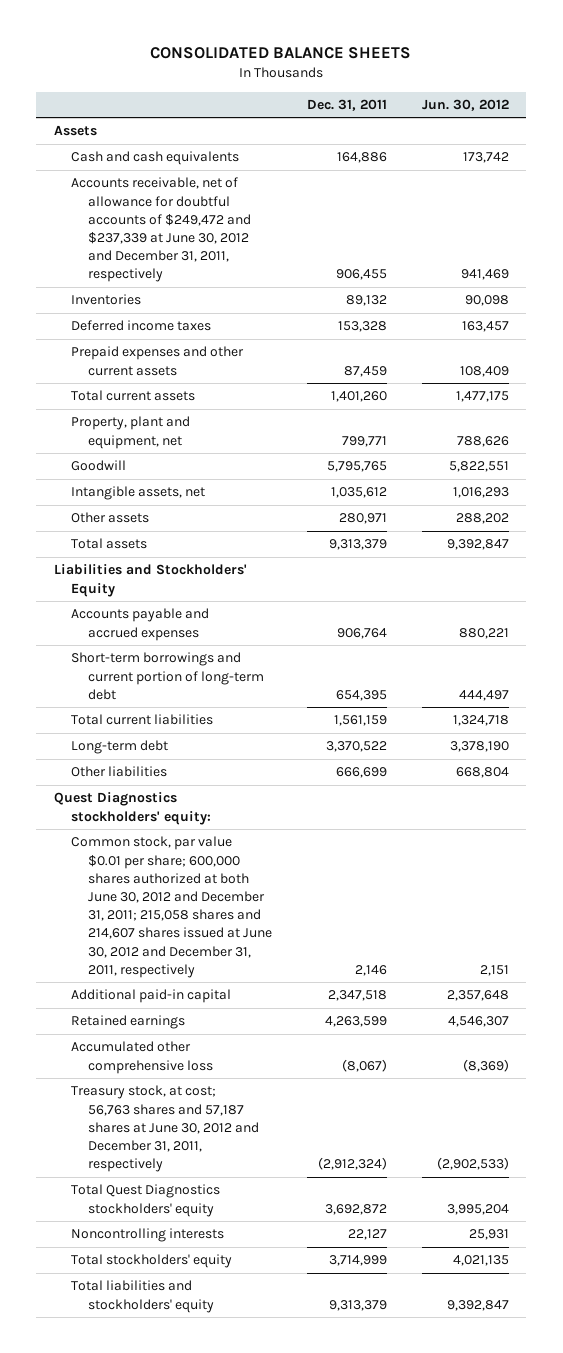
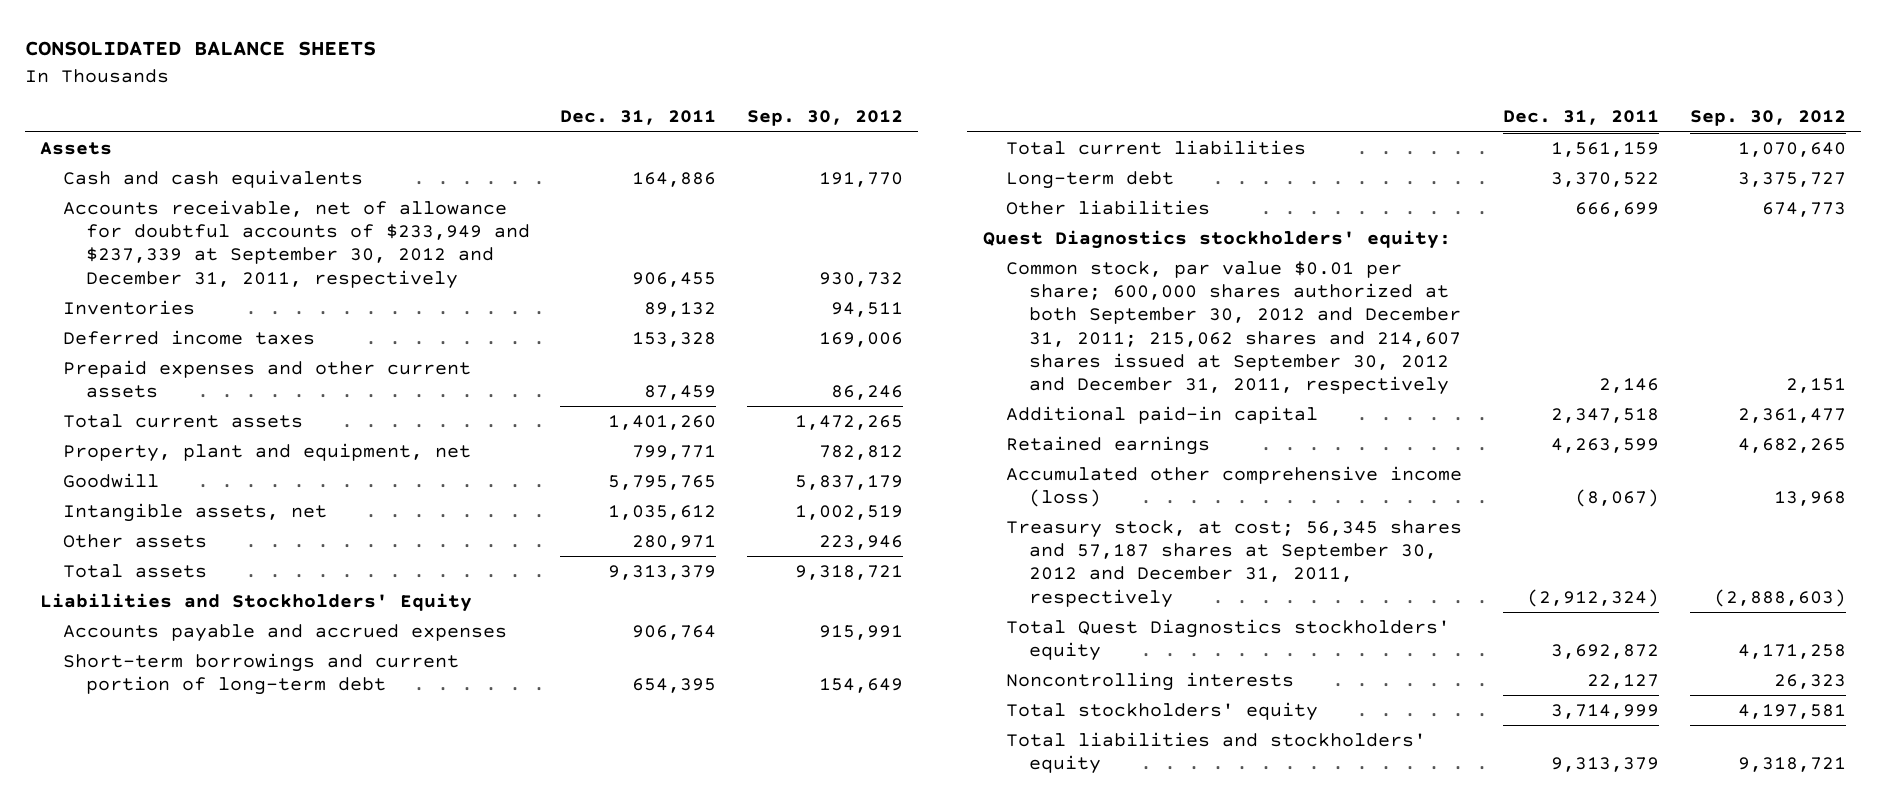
[422,98,510,111] Jun. 30, 2012 -> none
none -> [746,110,903,127] Sep. 30, 2012
[71,177,252,283] Accounts receivable, net of allowance for doubtful accounts of $249,472 and $237,339 at June 30, 2012 and December 31, 2011, respectively -> [62,199,530,289] Accounts receivable, net of allowance for doubtful accounts of $233,949 and $237,339 at September 30, 2012 and December 31, 2011, respectively
[71,836,273,978] Common stock, par value $0.01 per share; 600,000 shares authorized at both June 30, 2012 and December 31, 2011; 215,058 shares and 214,607 shares issued at June 30, 2012 and December 31, 2011, respectively -> [1005,260,1461,396] Common stock, par value $0.01 per share; 600,000 shares authorized at both September 30, 2012 and December 31, 2011; 215,062 shares and 214,607 shares issued at September 30, 2012 and December 31, 2011, respectively
[71,1041,214,1074] Accumulated other comprehensive loss -> [1005,465,1462,508] Accumulated other comprehensive income (loss)
[71,1085,260,1173] Treasury stock, at cost; 56,763 shares and 57,187 shares at June 30, 2012 and December 31, 2011, respectively -> [1005,519,1462,608] Treasury stock, at cost; 56,345 shares and 57,187 shares at September 30, 2012 and December 31, 2011, respectively

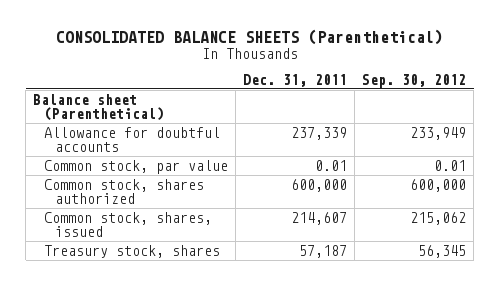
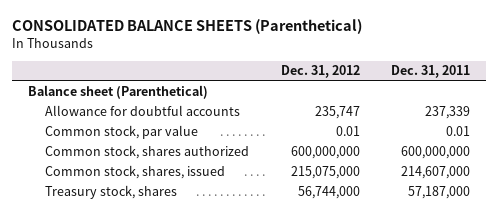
[362,73,467,88] Sep. 30, 2012 -> none
none -> [280,65,360,79] Dec. 31, 2012
[291,178,348,192] 600,000 -> [401,146,471,160] 600,000,000
[291,211,348,225] 214,607 -> [401,166,471,180] 214,607,000
[299,244,348,258] 57,187 -> [408,186,471,200] 57,187,000

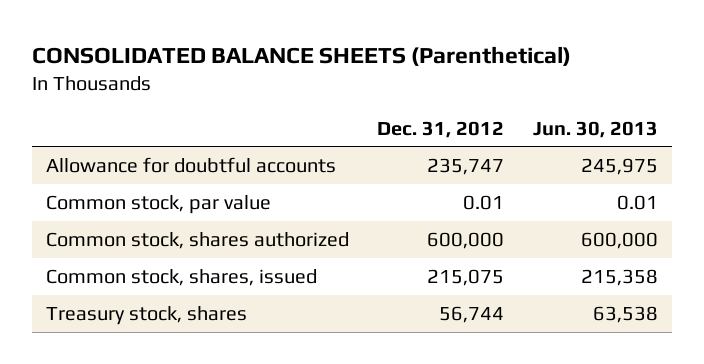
[391,65,471,79] Dec. 31, 2011 -> none
none -> [532,120,658,138] Jun. 30, 2013
[27,85,208,100] Balance sheet (Parenthetical) -> none
[290,146,360,160] 600,000,000 -> [427,231,505,249] 600,000
[290,166,360,180] 215,075,000 -> [427,268,505,286] 215,075
[297,186,360,200] 56,744,000 -> [439,305,505,323] 56,744

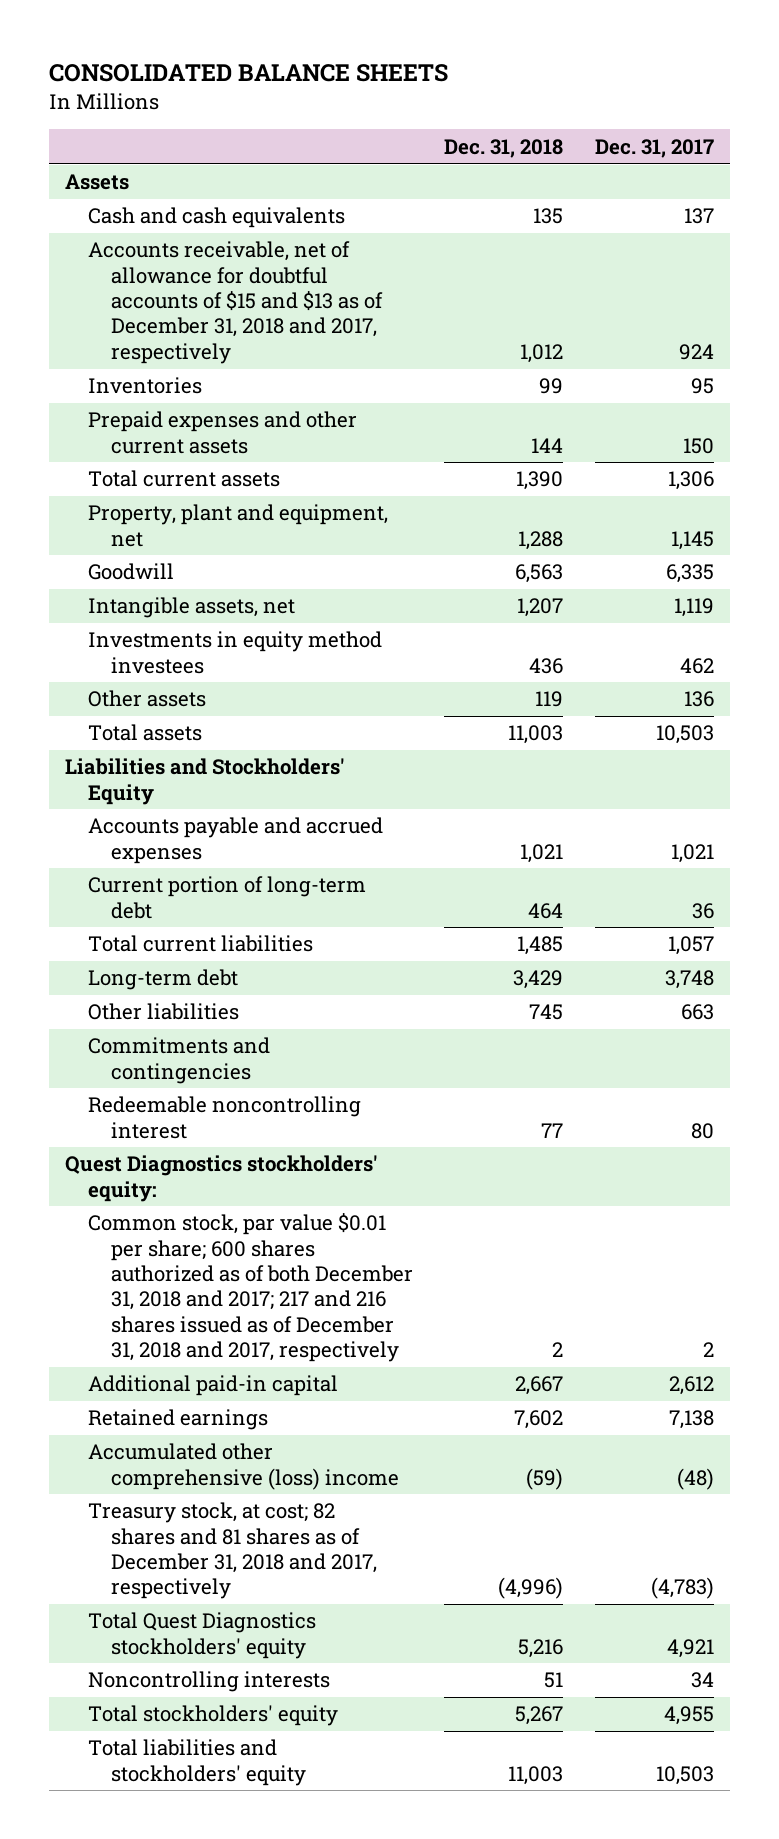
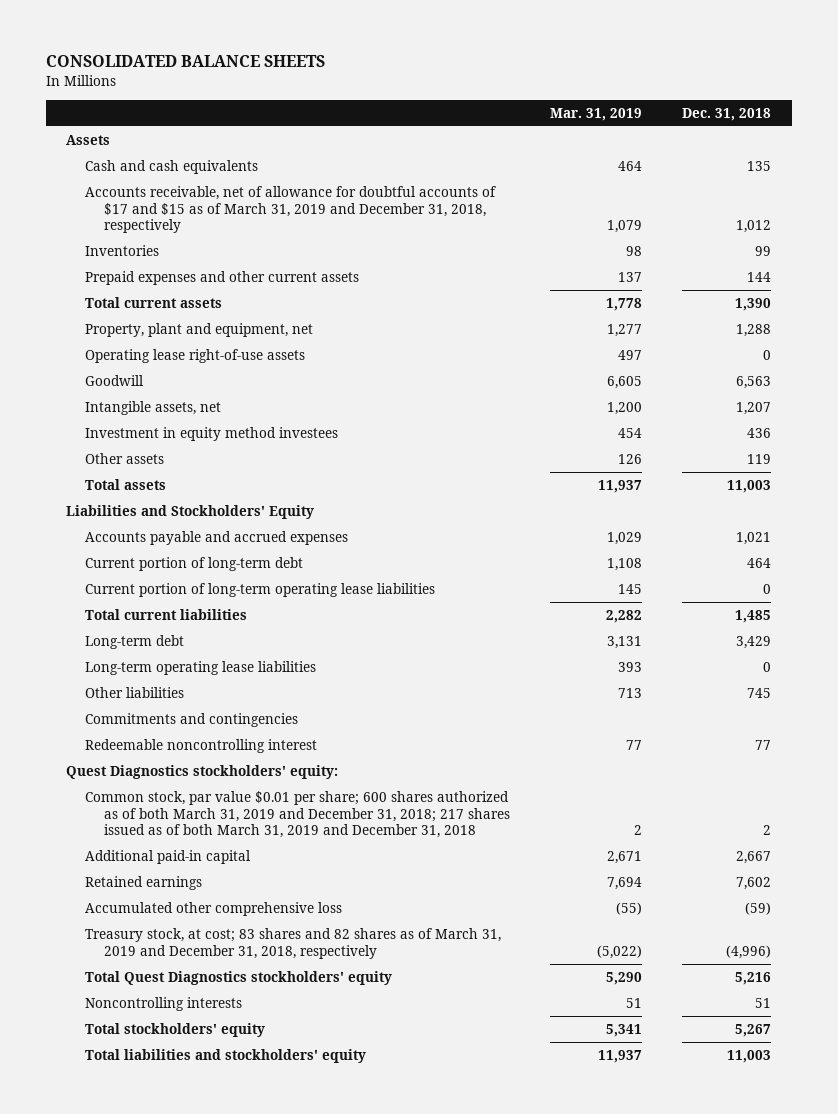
[594,138,714,158] Dec. 31, 2017 -> none
none -> [550,107,643,121] Mar. 31, 2019
[88,241,383,364] Accounts receivable, net of allowance for doubtful accounts of $15 and $13 as of December 31, 2018 and 2017, respectively -> [85,185,497,234] Accounts receivable, net of allowance for doubtful accounts of $17 and $15 as of March 31, 2019 and December 31, 2018, respectively
none -> [85,348,306,363] Operating lease right-of-use assets
[88,631,383,674] Investments in equity method investees -> [85,426,339,441] Investment in equity method investees
none -> [85,582,436,597] Current portion of long-term operating lease liabilities
none -> [85,660,317,675] Long-term operating lease liabilities
[88,1213,413,1363] Common stock, par value $0.01 per share; 600 shares authorized as of both December 31, 2018 and 2017; 217 and 216 shares issued as of December 31, 2018 and 2017, respectively -> [85,790,511,839] Common stock, par value $0.01 per share; 600 shares authorized as of both March 31, 2019 and December 31, 2018; 217 shares issued as of both March 31, 2019 and December 31, 2018
[88,1443,399,1490] Accumulated other comprehensive (loss) income -> [85,901,343,916] Accumulated other comprehensive loss
[88,1502,377,1600] Treasury stock, at cost; 82 shares and 81 shares as of December 31, 2018 and 2017, respectively -> [85,927,502,959] Treasury stock, at cost; 83 shares and 82 shares as of March 31, 2019 and December 31, 2018, respectively

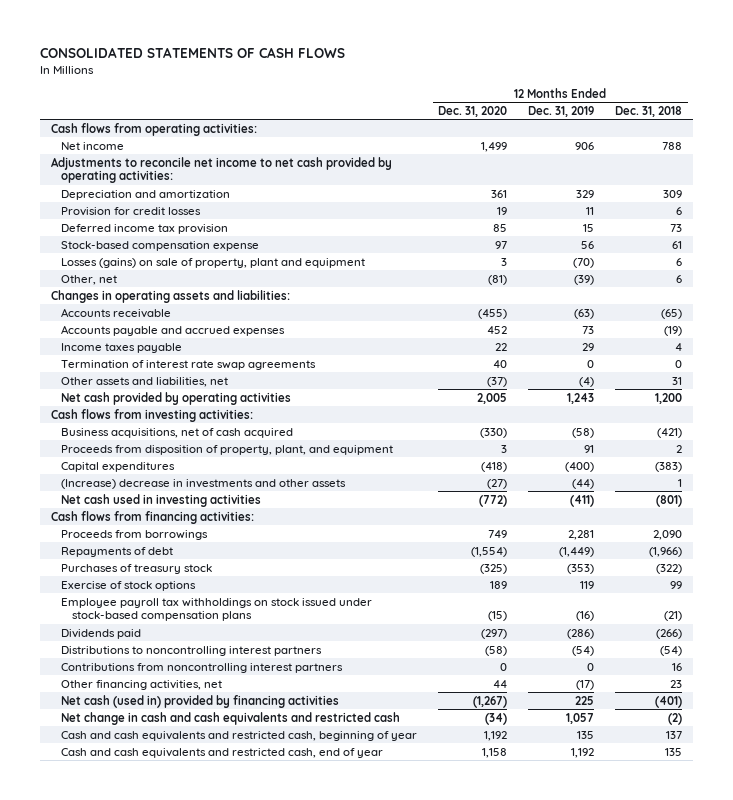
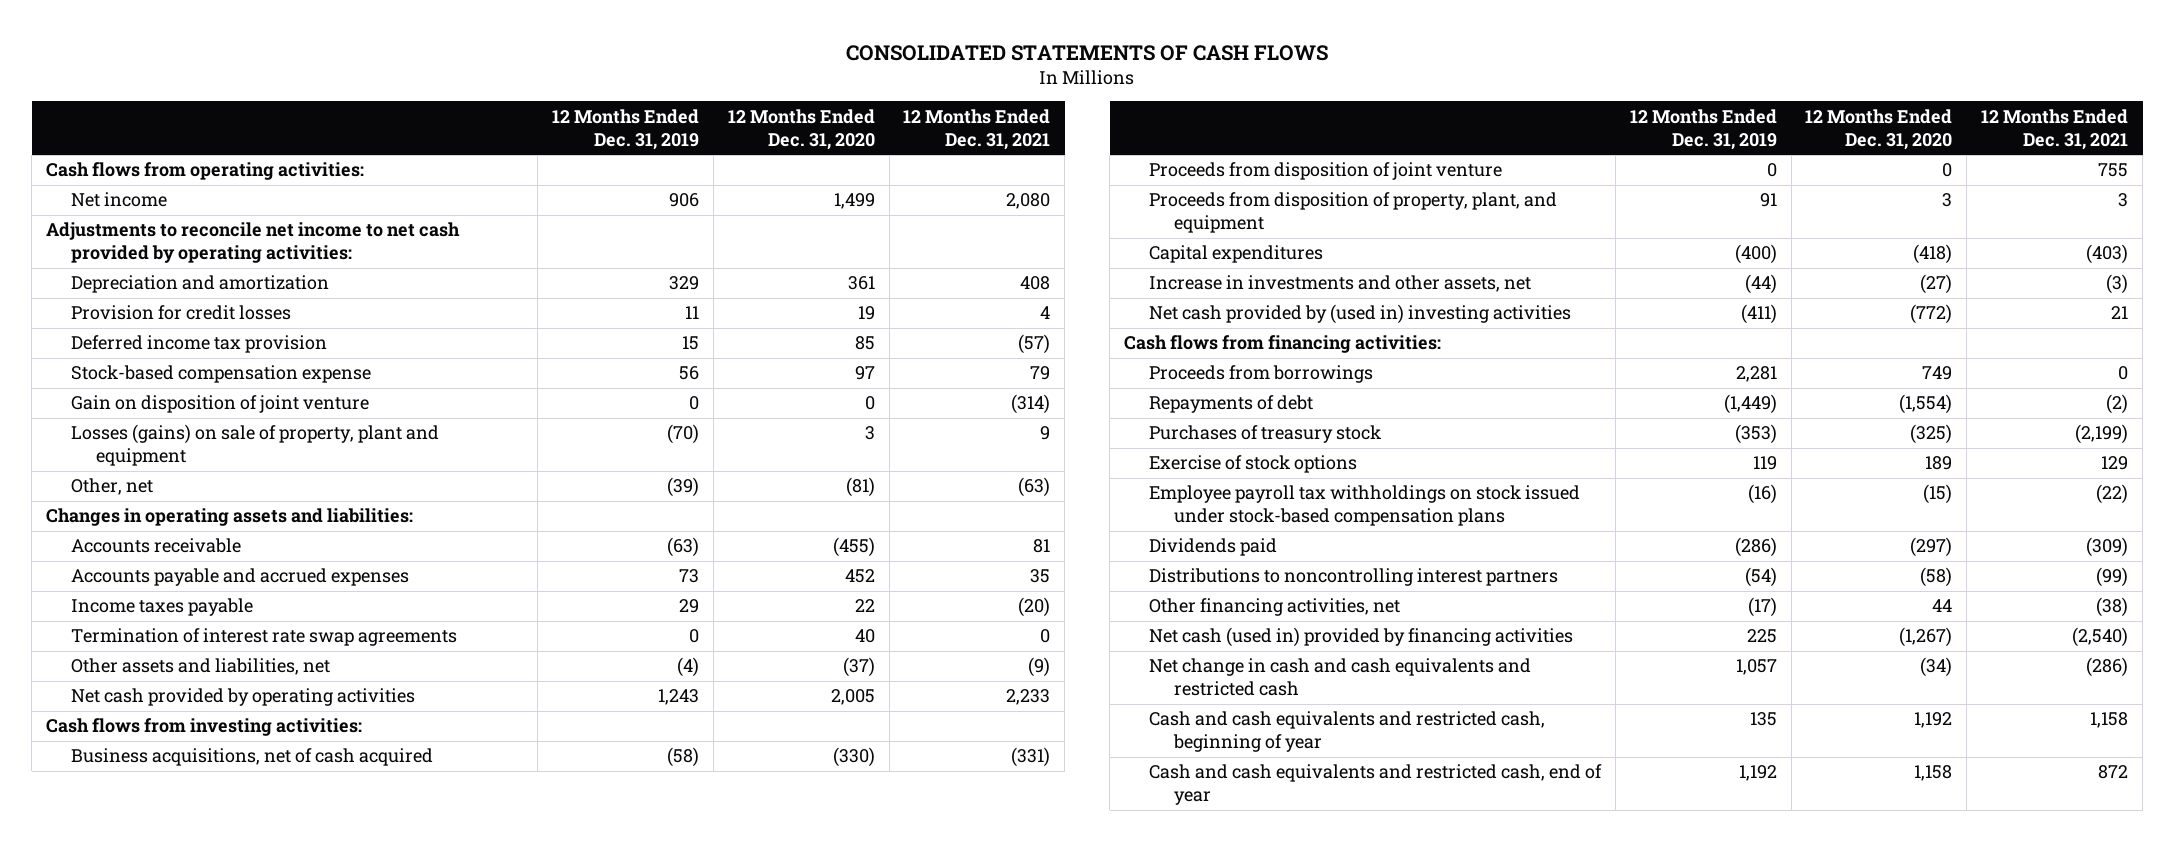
[615,105,683,117] Dec. 31, 2018 -> none
none -> [903,108,1051,150] 12 Months Ended Dec. 31, 2021
none -> [71,395,370,414] Gain on disposition of joint venture
none -> [1148,162,1502,181] Proceeds from disposition of joint venture
[61,478,347,489] (Increase) decrease in investments and other assets -> [1148,275,1531,293] Increase in investments and other assets, net
[61,493,262,507] Net cash used in investing activities -> [1148,304,1571,325] Net cash provided by (used in) investing activities
[61,662,344,673] Contributions from noncontrolling interest partners -> none

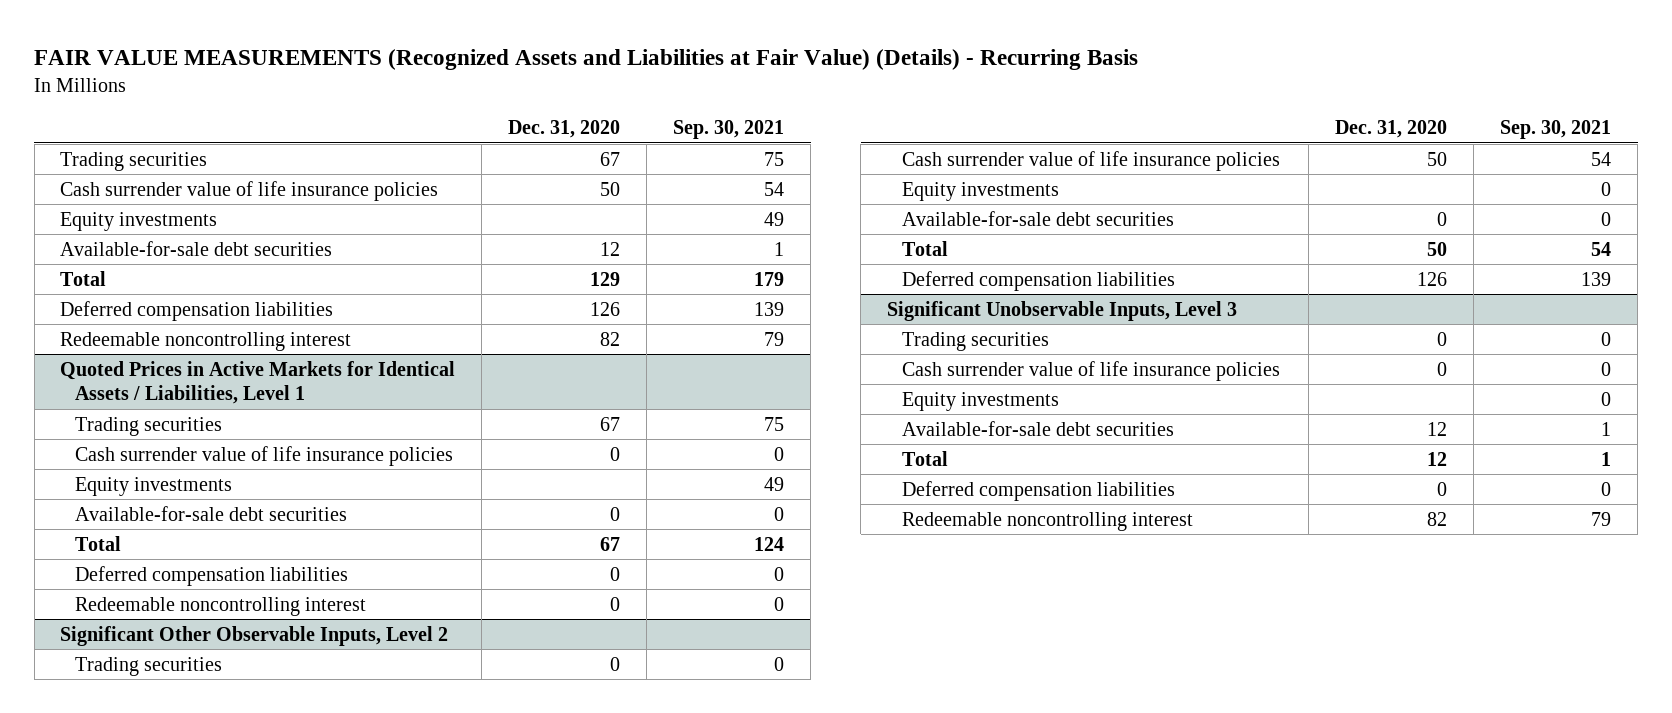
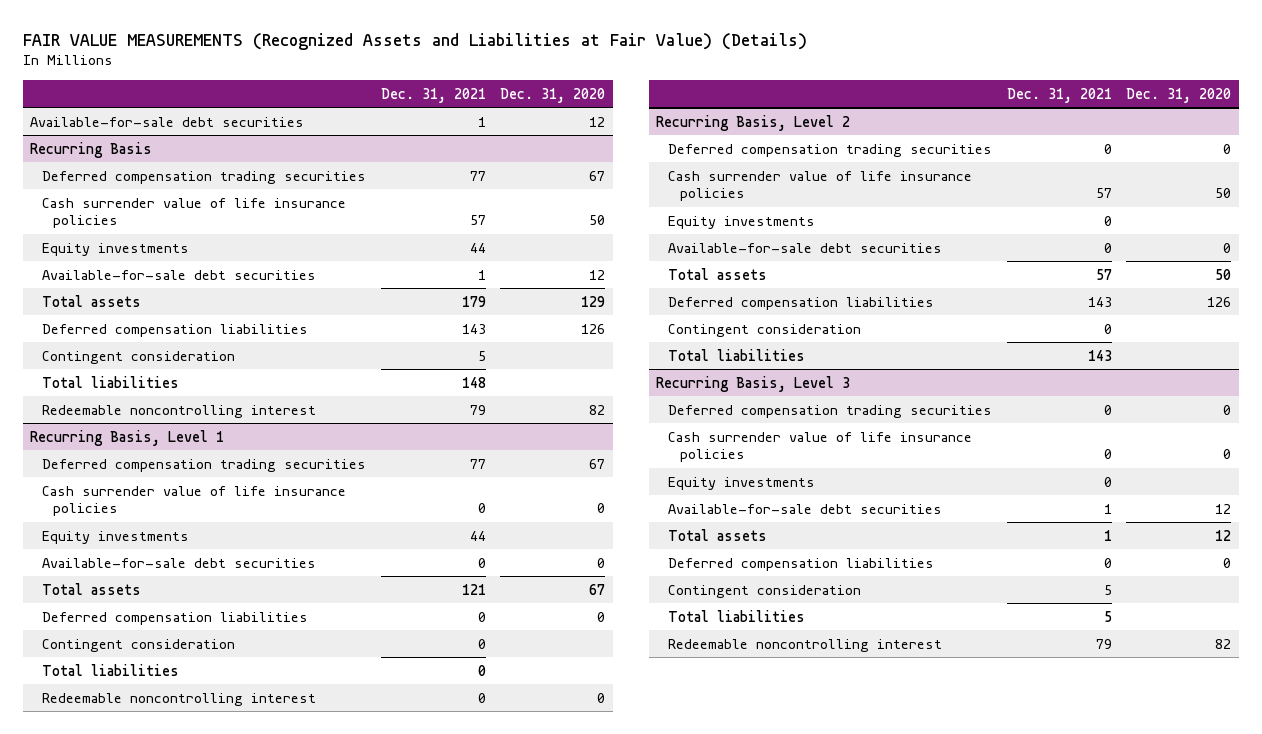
[34,49,1139,71] FAIR VALUE MEASUREMENTS (Recognized Assets and Liabilities at Fair Value) (Details) - Recurring Basis -> [22,32,807,50] FAIR VALUE MEASUREMENTS (Recognized Assets and Liabilities at Fair Value) (Details)
[673,120,785,140] Sep. 30, 2021 -> none
none -> [380,87,486,103] Dec. 31, 2021
none -> [30,116,305,127] Available-for-sale debt securities
none -> [30,141,153,158] Recurring Basis
[60,151,208,171] Trading securities -> [41,170,366,184] Deferred compensation trading securities
[60,270,107,286] Total -> [41,294,141,307] Total assets
none -> [41,350,235,364] Contingent consideration
none -> [41,375,179,388] Total liabilities
[60,360,456,405] Quoted Prices in Active Markets for Identical Assets / Liabilities, Level 1 -> none
none -> [30,429,225,446] Recurring Basis, Level 1
[75,416,223,436] Trading securities -> [41,458,366,472] Deferred compensation trading securities
[75,535,122,551] Total -> [41,582,141,595] Total assets
none -> [41,638,235,652] Contingent consideration
none -> [41,663,179,676] Total liabilities
[60,625,449,646] Significant Other Observable Inputs, Level 2 -> none
none -> [656,114,851,131] Recurring Basis, Level 2
[75,656,223,676] Trading securities -> [668,143,993,157] Deferred compensation trading securities
[901,240,948,256] Total -> [668,267,768,280] Total assets
[887,300,1238,321] Significant Unobservable Inputs, Level 3 -> none
none -> [668,323,862,337] Contingent consideration
none -> [668,348,806,361] Total liabilities
none -> [656,375,851,392] Recurring Basis, Level 3
[901,331,1049,351] Trading securities -> [668,404,993,418] Deferred compensation trading securities
[901,450,948,466] Total -> [668,528,768,541] Total assets
none -> [668,584,862,598] Contingent consideration
none -> [668,609,806,622] Total liabilities

